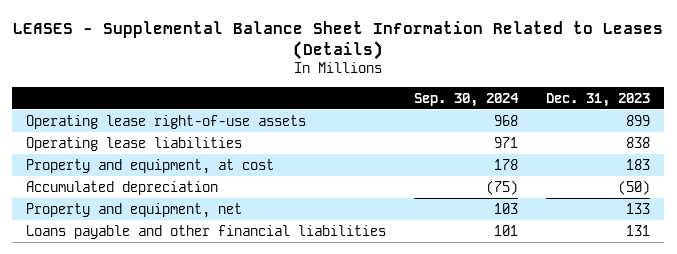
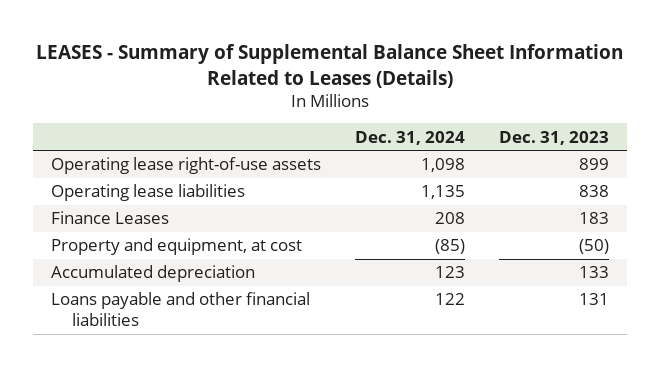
[13,20,664,60] LEASES - Supplemental Balance Sheet Information Related to Leases (Details) -> [35,44,623,88] LEASES - Summary of Supplemental Balance Sheet Information Related to Leases (Details)
[414,92,520,107] Sep. 30, 2024 -> none
none -> [354,130,465,145] Dec. 31, 2024
[26,202,243,218] Property and equipment, net -> none
none -> [50,211,169,225] Finance Leases
[626,158,651,170] 183 -> [579,239,610,255] (50)
[618,179,651,195] (50) -> [579,266,610,279] 133

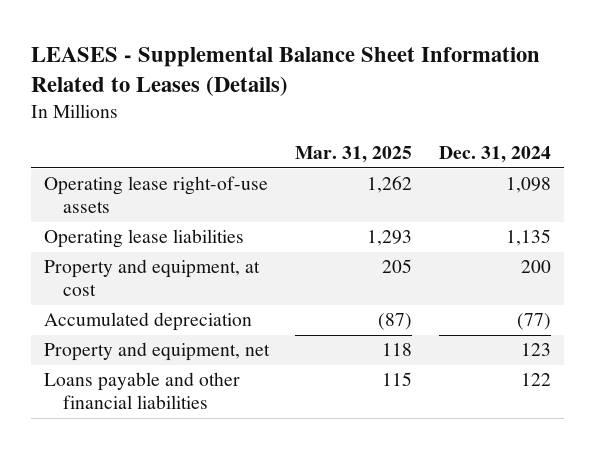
[35,44,623,88] LEASES - Summary of Supplemental Balance Sheet Information Related to Leases (Details) -> [31,46,541,97] LEASES - Supplemental Balance Sheet Information Related to Leases (Details)
[499,130,610,145] Dec. 31, 2023 -> none
none -> [295,146,413,164] Mar. 31, 2025
[50,211,169,225] Finance Leases -> none
[434,239,465,255] (85) -> [520,260,551,274] 200
none -> [44,312,253,332] Accumulated depreciation
[50,265,255,283] Accumulated depreciation -> [44,342,271,362] Property and equipment, net

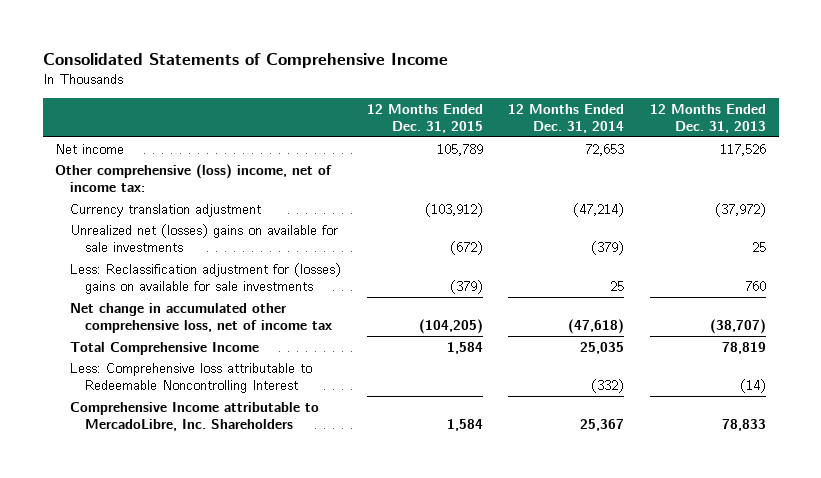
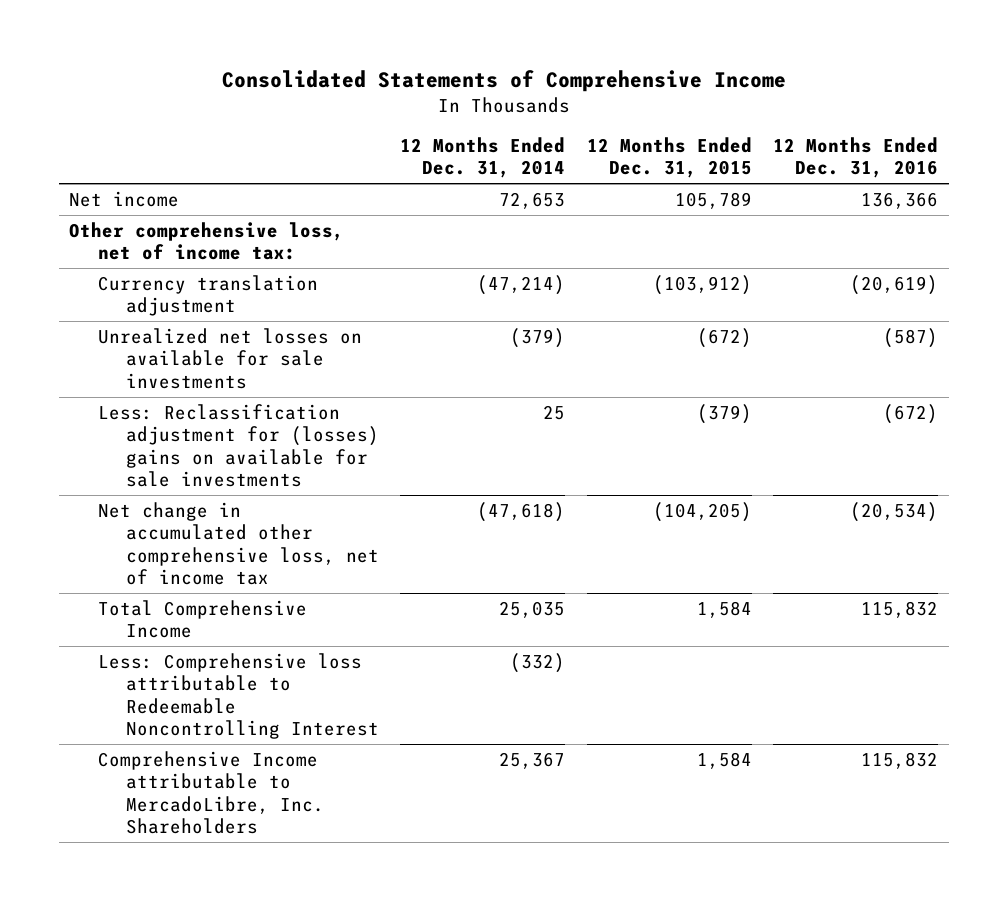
[649,103,766,134] 12 Months Ended Dec. 31, 2013 -> none
none -> [773,136,939,179] 12 Months Ended Dec. 31, 2016
[55,163,333,193] Other comprehensive (loss) income, net of income tax: -> [69,221,345,261] Other comprehensive loss, net of income tax:
[70,223,339,253] Unrealized net (losses) gains on available for sale investments -> [97,327,362,389] Unrealized net losses on available for sale investments

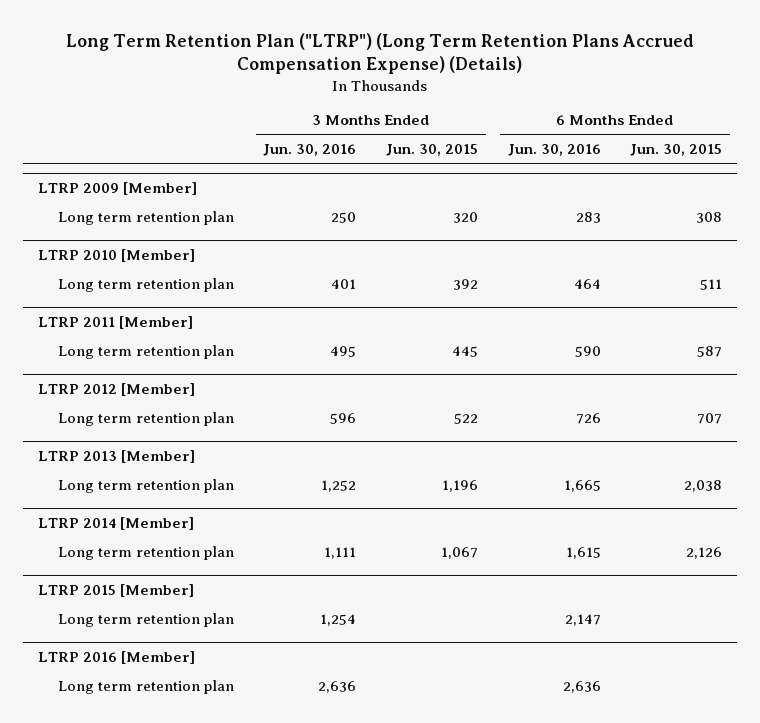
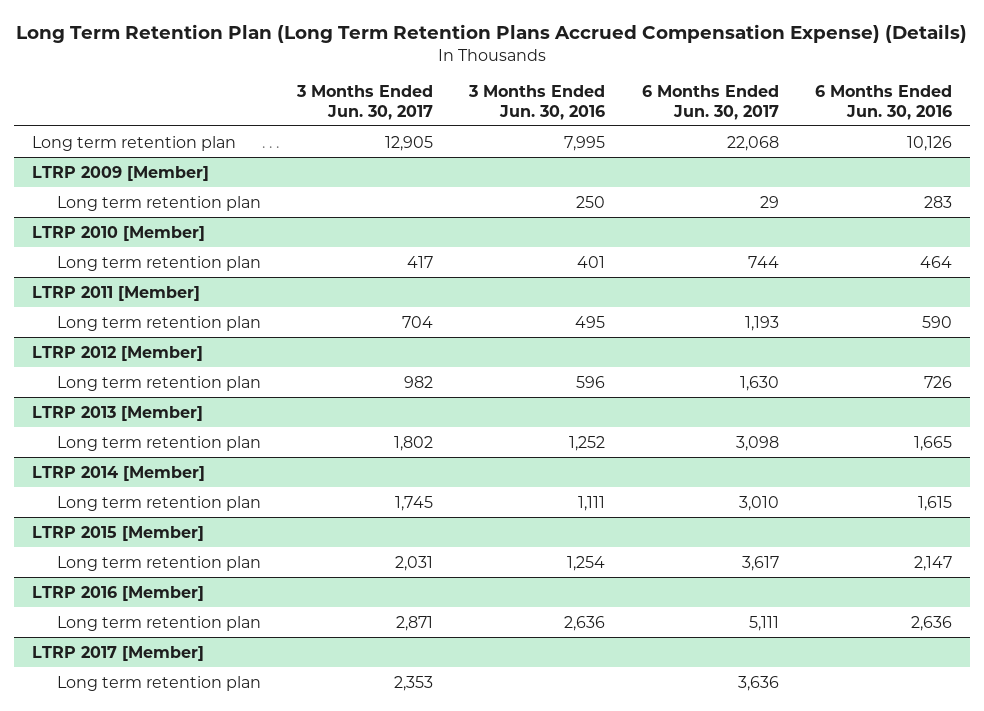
[66,32,695,75] Long Term Retention Plan ("LTRP") (Long Term Retention Plans Accrued Compensation Expense) (Details) -> [15,23,967,43] Long Term Retention Plan (Long Term Retention Plans Accrued Compensation Expense) (Details)
[386,144,479,157] Jun. 30, 2015 -> none
[630,144,723,157] Jun. 30, 2015 -> none
none -> [295,85,433,120] 3 Months Ended Jun. 30, 2017
none -> [641,85,779,120] 6 Months Ended Jun. 30, 2017
none -> [31,135,236,151] Long term retention plan
none -> [31,645,204,661] LTRP 2017 [Member]
none -> [56,675,261,691] Long term retention plan

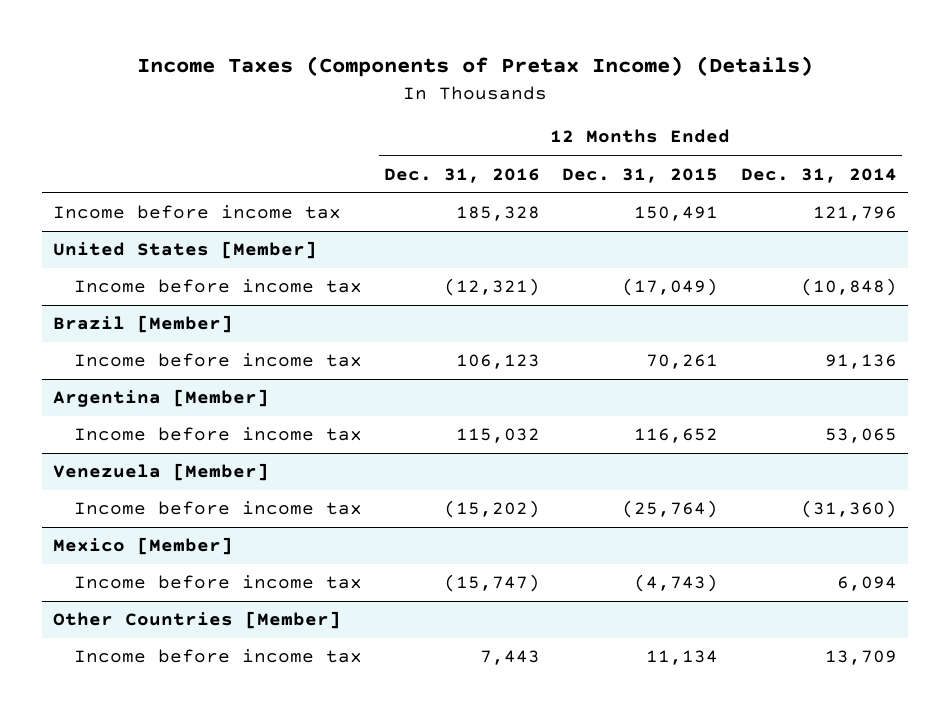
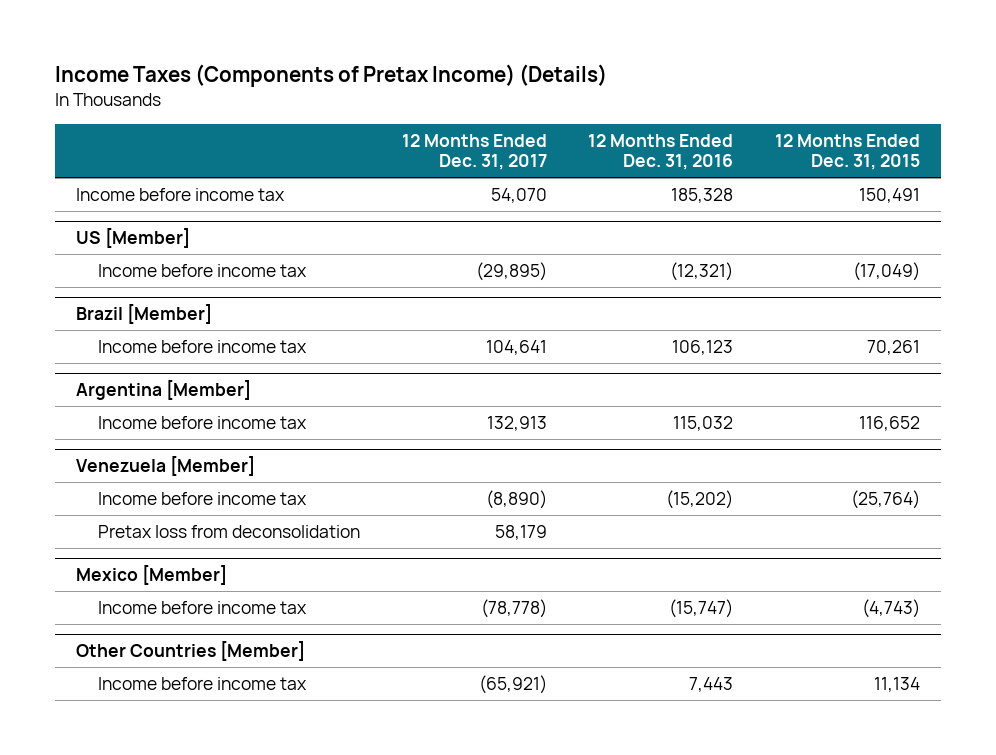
[740,167,897,183] Dec. 31, 2014 -> none
none -> [401,133,547,171] 12 Months Ended Dec. 31, 2017
[53,241,318,260] United States [Member] -> [75,228,190,249] US [Member]
none -> [98,525,361,539] Pretax loss from deconsolidation

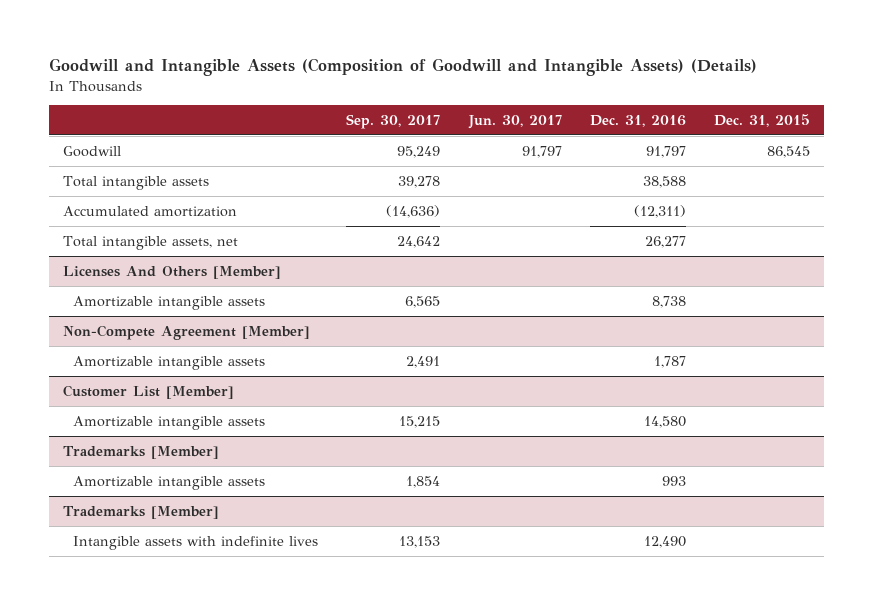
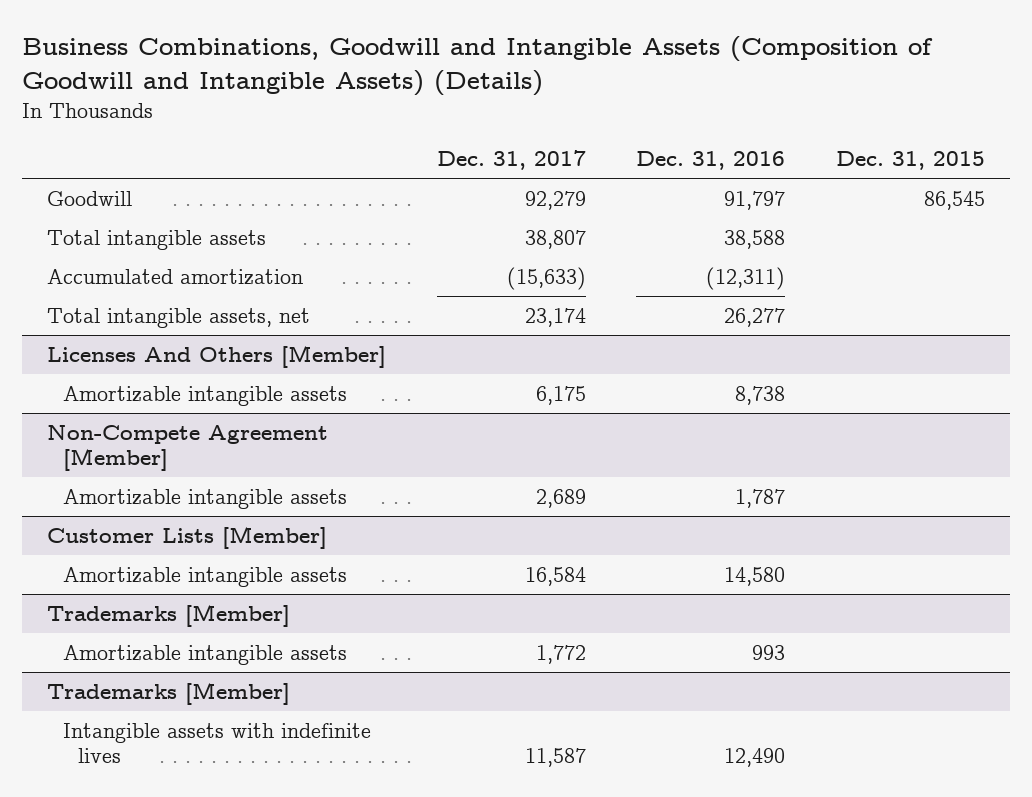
[48,58,757,77] Goodwill and Intangible Assets (Composition of Goodwill and Intangible Assets) (Details) -> [22,36,934,96] Business Combinations, Goodwill and Intangible Assets (Composition of Goodwill and Intangible Assets) (Details)
[346,114,441,130] Sep. 30, 2017 -> none
[467,115,562,130] Jun. 30, 2017 -> none
none -> [436,150,586,171] Dec. 31, 2017
[62,384,234,399] Customer List [Member] -> [47,526,328,550] Customer Lists [Member]

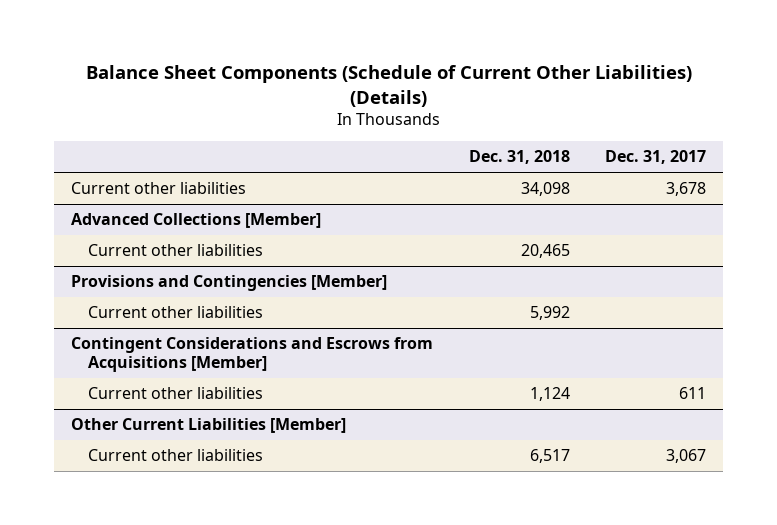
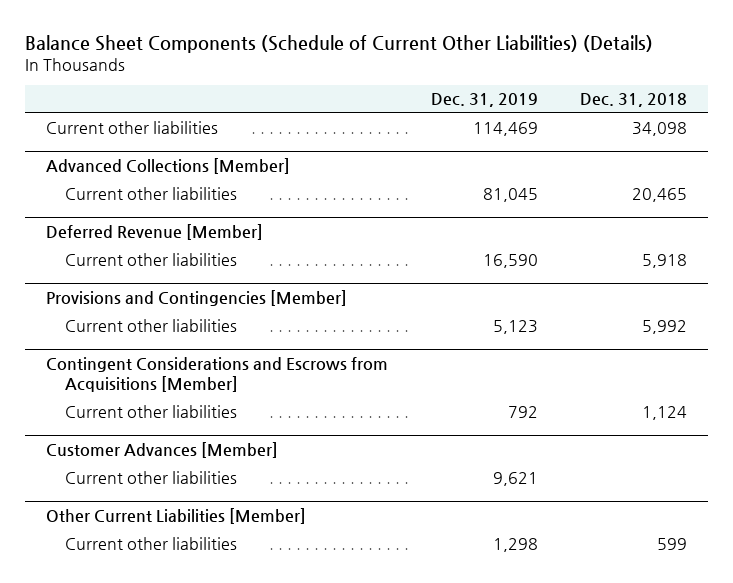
[604,150,706,165] Dec. 31, 2017 -> none
none -> [430,93,538,108] Dec. 31, 2019
none -> [46,224,264,241] Deferred Revenue [Member]
none -> [64,253,237,267] Current other liabilities
none -> [46,442,279,459] Customer Advances [Member]
none -> [64,471,237,485] Current other liabilities
[529,449,570,464] 6,517 -> [657,538,688,551] 599

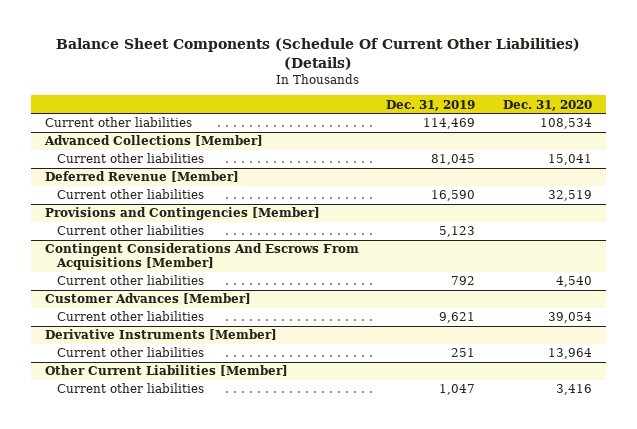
[24,34,653,53] Balance Sheet Components (Schedule of Current Other Liabilities) (Details) -> [56,38,581,70] Balance Sheet Components (Schedule Of Current Other Liabilities) (Details)
[580,93,688,108] Dec. 31, 2018 -> none
none -> [502,99,592,111] Dec. 31, 2020
[46,357,389,393] Contingent Considerations and Escrows from Acquisitions [Member] -> [44,243,359,271] Contingent Considerations And Escrows From Acquisitions [Member]
none -> [44,329,277,341] Derivative Instruments [Member]
none -> [57,347,205,358] Current other liabilities
[492,538,538,553] 1,298 -> [439,384,476,396] 1,047

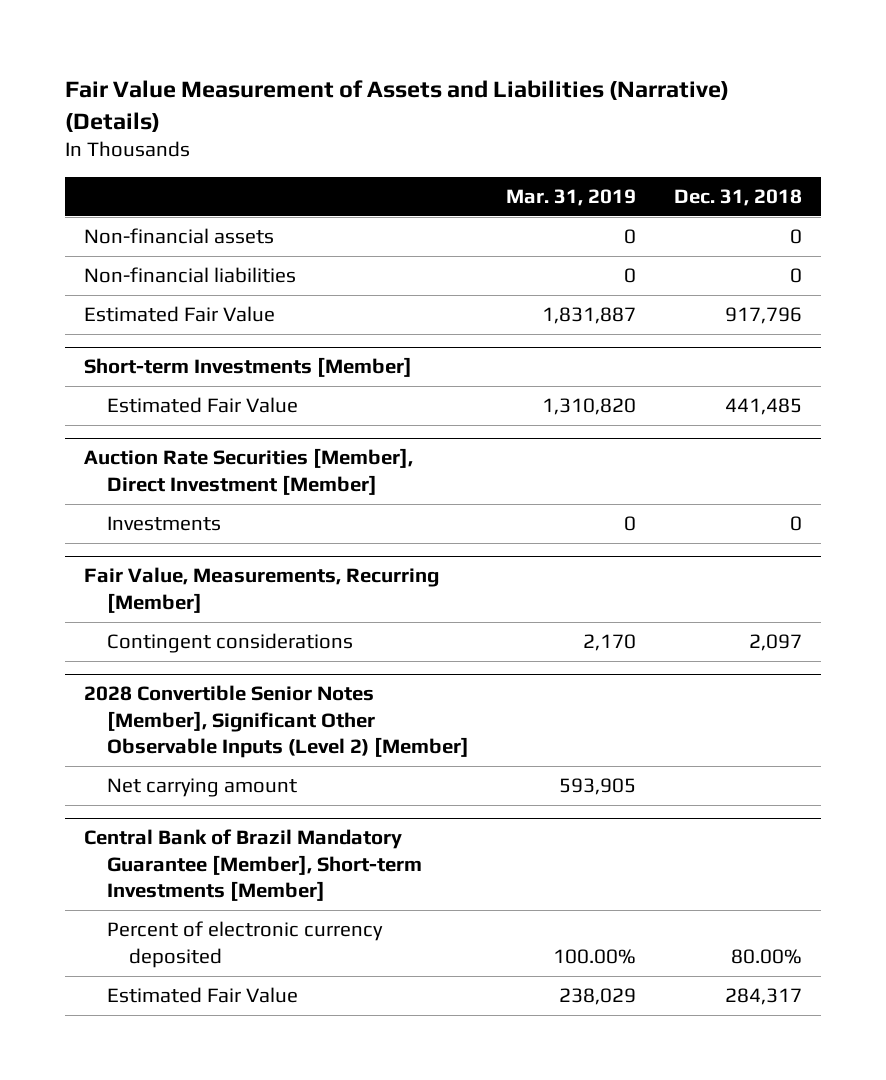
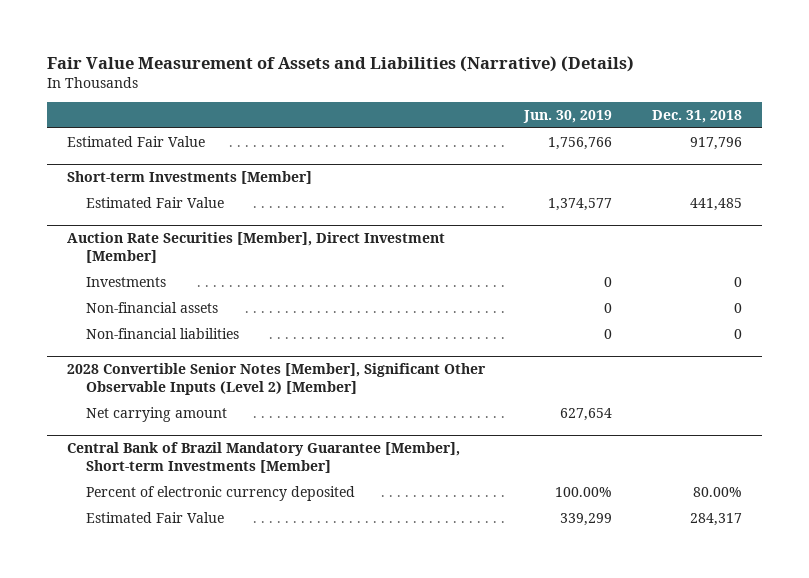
[506,188,637,206] Mar. 31, 2019 -> none
none -> [523,110,613,124] Jun. 30, 2019
[84,228,275,245] Non-financial assets -> none
[84,267,297,284] Non-financial liabilities -> none
[84,567,440,613] Fair Value, Measurements, Recurring [Member] -> none
[106,633,353,654] Contingent considerations -> none
none -> [85,301,218,313] Non-financial assets
none -> [85,327,239,339] Non-financial liabilities

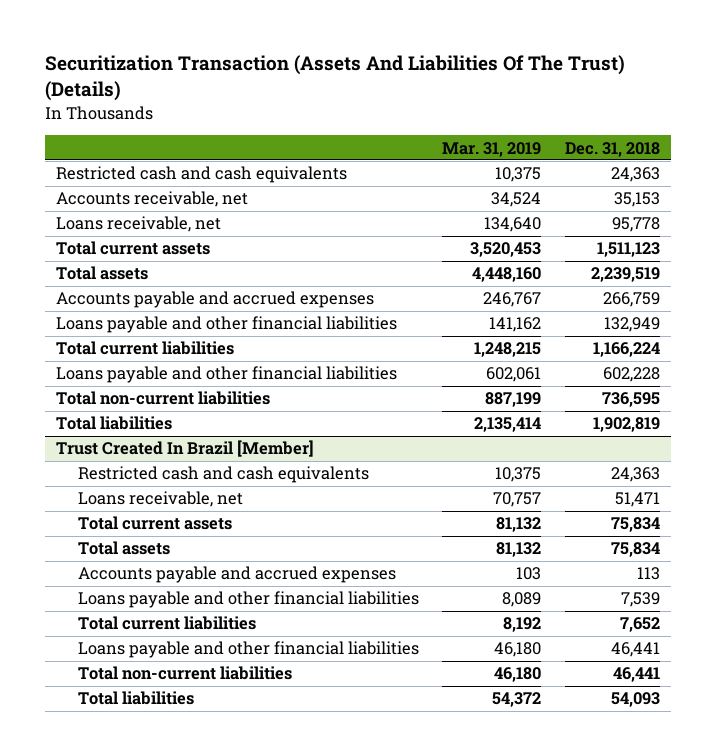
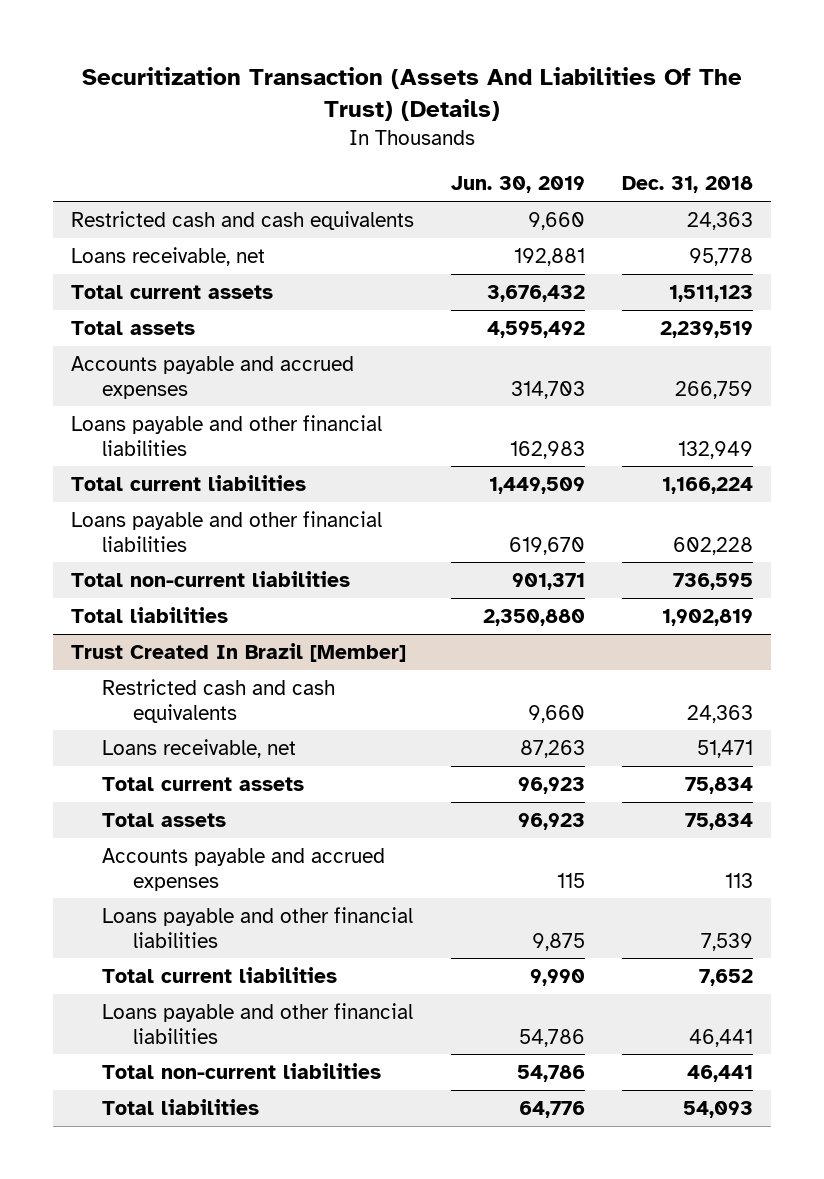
[442,141,542,157] Mar. 31, 2019 -> none
none -> [451,176,586,194] Jun. 30, 2019
[56,191,249,208] Accounts receivable, net -> none

